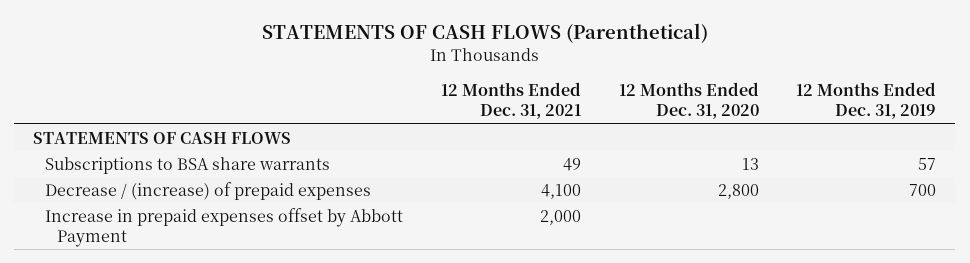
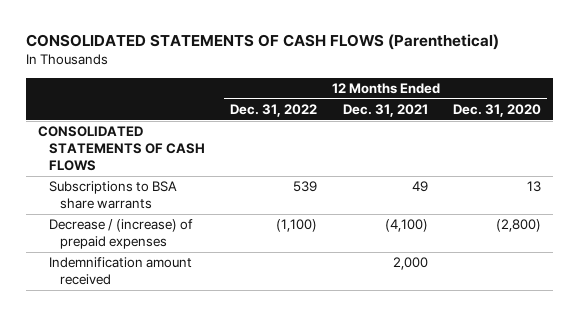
[261,23,708,44] STATEMENTS OF CASH FLOWS (Parenthetical) -> [25,34,499,51] CONSOLIDATED STATEMENTS OF CASH FLOWS (Parenthetical)
[796,82,937,120] 12 Months Ended Dec. 31, 2019 -> none
none -> [230,104,318,118] Dec. 31, 2022
[33,132,292,145] STATEMENTS OF CASH FLOWS -> [38,126,206,172] CONSOLIDATED STATEMENTS OF CASH FLOWS
[44,208,403,248] Increase in prepaid expenses offset by Abbott Payment -> none
[540,184,581,200] 4,100 -> [384,219,428,233] (4,100)
[717,184,759,200] 2,800 -> [495,219,541,233] (2,800)
none -> [49,257,193,286] Indemnification amount received

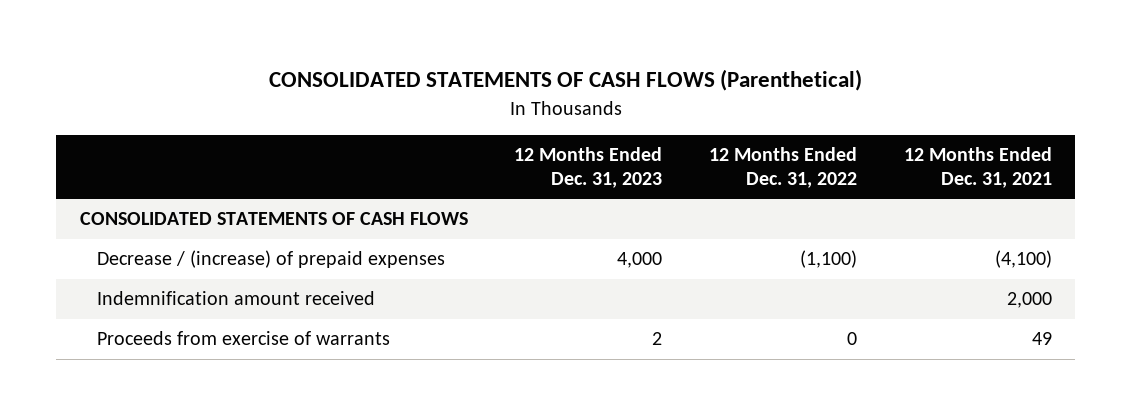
[452,104,541,118] Dec. 31, 2020 -> none
none -> [514,147,663,188] 12 Months Ended Dec. 31, 2023
[49,181,178,210] Subscriptions to BSA share warrants -> none
none -> [97,331,391,346] Proceeds from exercise of warrants

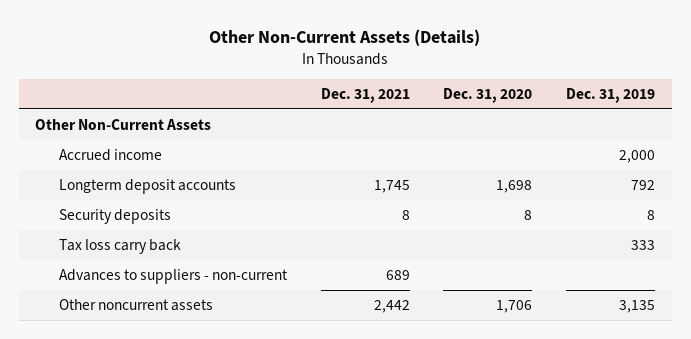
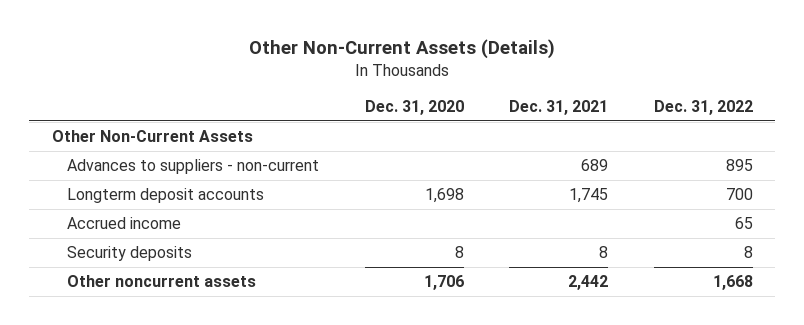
[566,88,656,104] Dec. 31, 2019 -> none
none -> [653,100,753,116] Dec. 31, 2022
[58,269,288,285] Advances to suppliers - non-current -> [67,159,320,175] Advances to suppliers - non-current
[58,149,162,162] Accrued income -> [67,217,182,230] Accrued income
[58,239,181,255] Tax loss carry back -> none

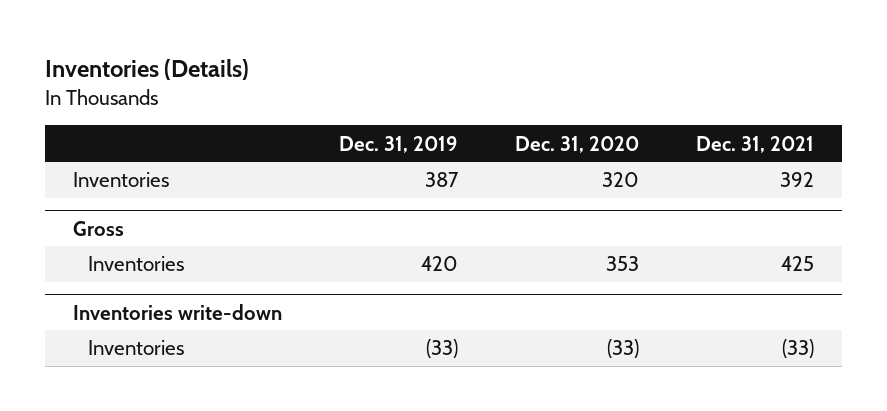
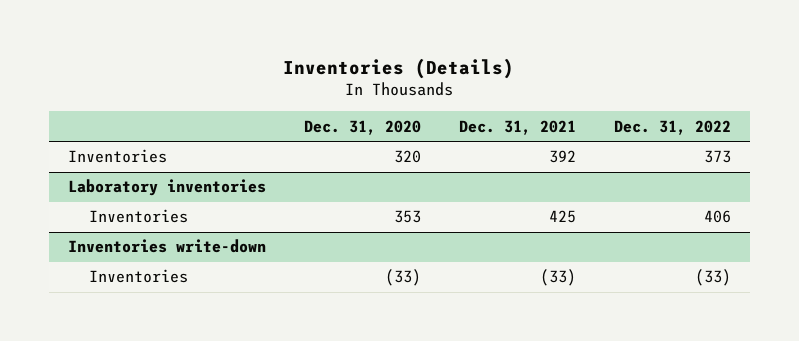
[338,135,458,153] Dec. 31, 2019 -> none
none -> [614,119,732,135] Dec. 31, 2022
[73,220,125,236] Gross -> [67,179,266,197] Laboratory inventories

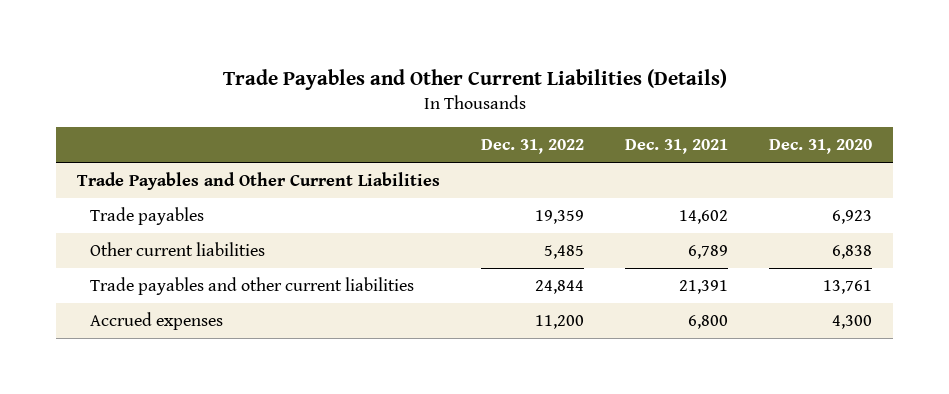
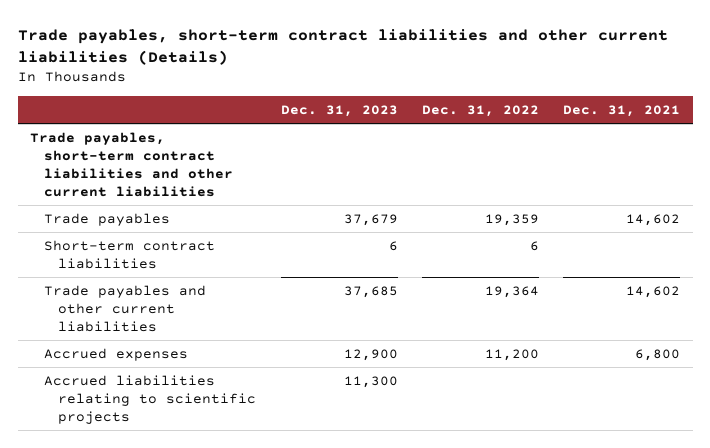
[222,68,727,90] Trade Payables and Other Current Liabilities (Details) -> [17,28,668,66] Trade payables, short-term contract liabilities and other current liabilities (Details)
[769,139,873,155] Dec. 31, 2020 -> none
none -> [280,104,398,117] Dec. 31, 2023
[76,172,440,191] Trade Payables and Other Current Liabilities -> [29,131,234,197] Trade payables, short-term contract liabilities and other current liabilities
[90,242,266,257] Other current liabilities -> none
none -> [44,239,216,269] Short-term contract liabilities
[535,280,585,295] 24,844 -> [485,285,540,298] 19,364
[679,280,729,295] 21,391 -> [626,285,681,298] 14,602
none -> [44,374,257,424] Accrued liabilities relating to scientific projects

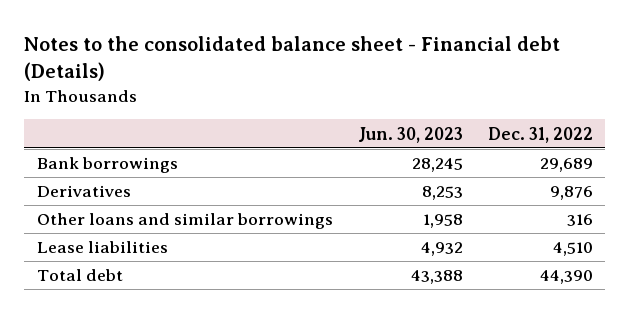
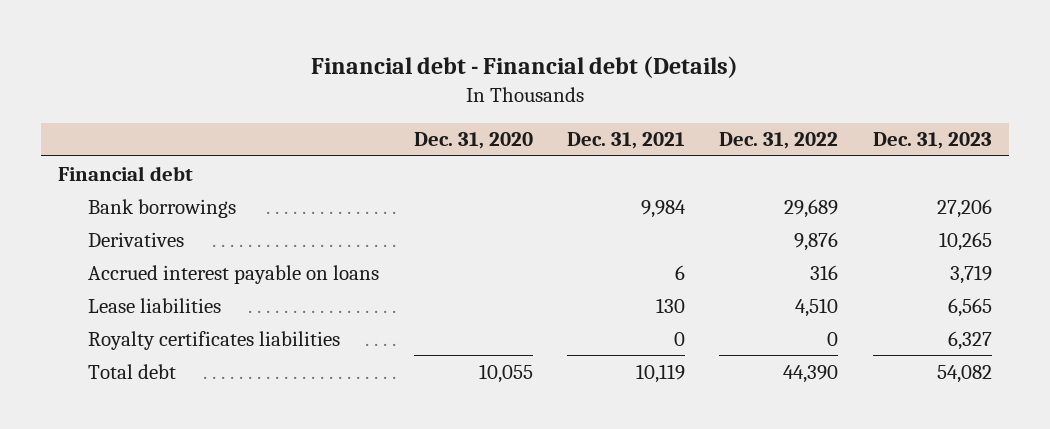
[24,36,561,82] Notes to the consolidated balance sheet - Financial debt (Details) -> [310,55,738,78] Financial debt - Financial debt (Details)
[357,126,463,143] Jun. 30, 2023 -> none
none -> [413,132,533,150] Dec. 31, 2020
none -> [566,132,685,150] Dec. 31, 2021
none -> [872,132,992,150] Dec. 31, 2023
none -> [58,165,194,181] Financial debt
[36,213,333,230] Other loans and similar borrowings -> [88,264,380,284] Accrued interest payable on loans
none -> [88,330,341,350] Royalty certificates liabilities

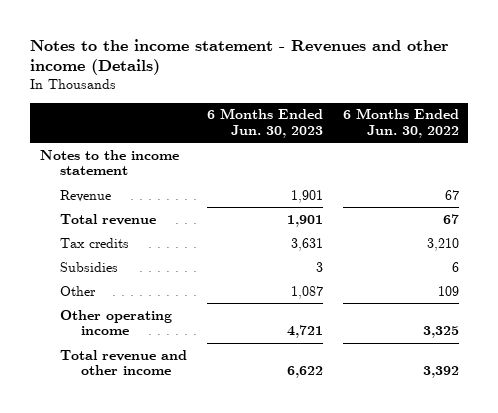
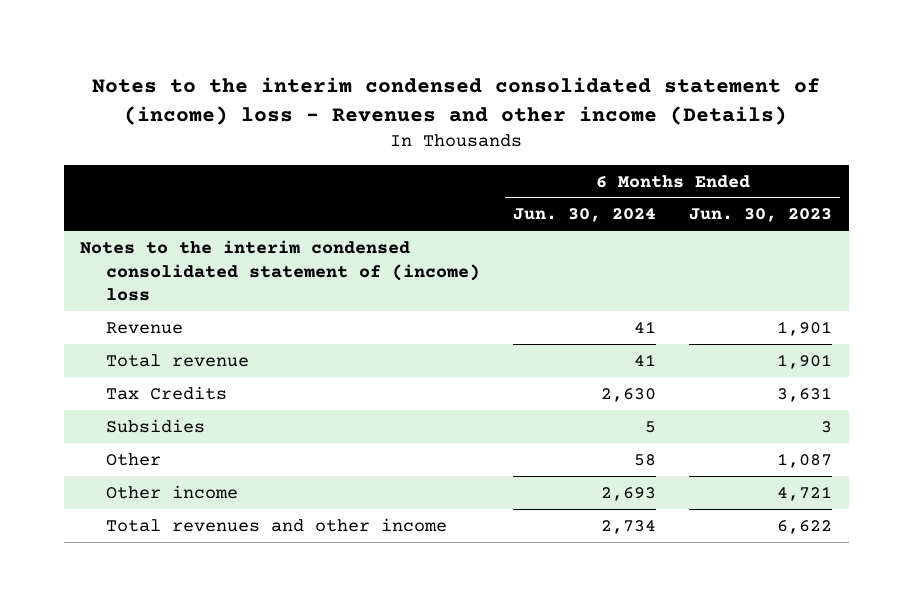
[29,38,449,76] Notes to the income statement - Revenues and other income (Details) -> [92,77,821,126] Notes to the interim condensed consolidated statement of (income) loss - Revenues and other income (Details)
[342,108,459,139] 6 Months Ended Jun. 30, 2022 -> none
none -> [513,208,657,223] Jun. 30, 2024
[39,149,179,176] Notes to the income statement -> [80,239,481,302] Notes to the interim condensed consolidated statement of (income) loss
[60,237,130,248] Tax credits -> [106,385,228,400] Tax Credits
[60,309,173,336] Other operating income -> [106,484,239,499] Other income
[60,349,188,376] Total revenue and other income -> [106,517,448,532] Total revenues and other income

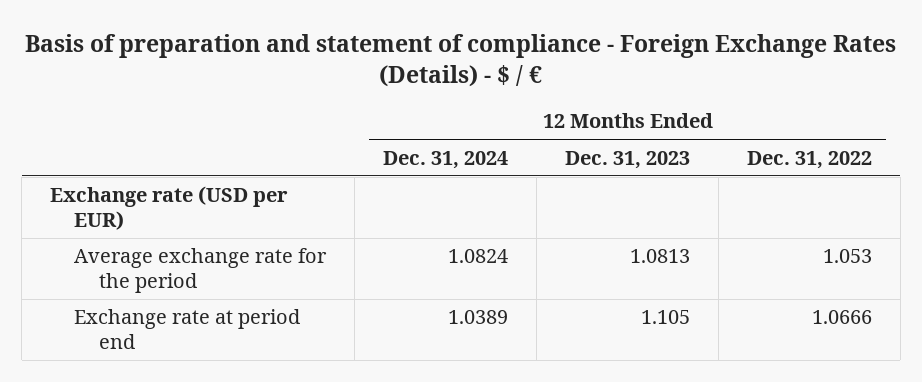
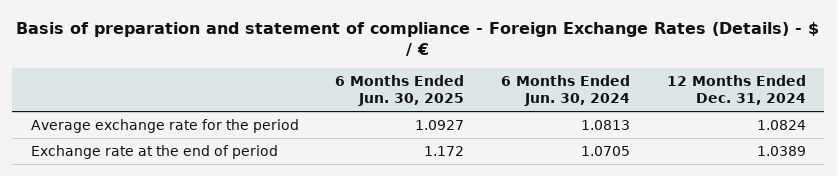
[565,150,691,169] Dec. 31, 2023 -> none
[746,150,872,169] Dec. 31, 2022 -> none
none -> [335,75,465,107] 6 Months Ended Jun. 30, 2025
none -> [501,75,631,107] 6 Months Ended Jun. 30, 2024
[50,186,289,230] Exchange rate (USD per EUR) -> none
[74,309,301,349] Exchange rate at period end -> [30,145,278,160] Exchange rate at the end of period

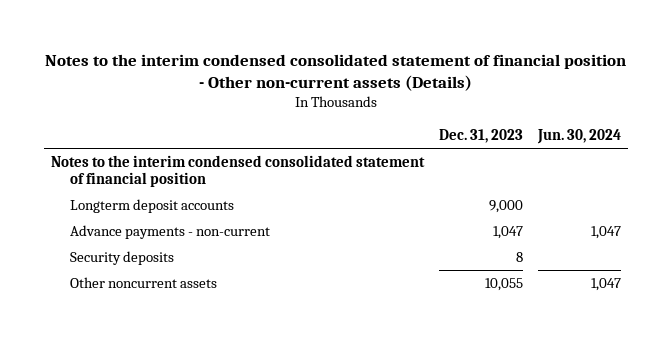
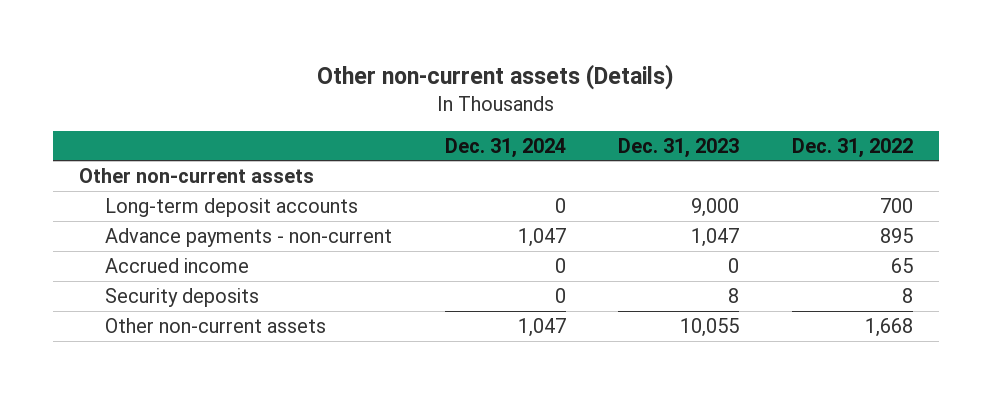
[44,53,626,92] Notes to the interim condensed consolidated statement of financial position - Other non-current assets (Details) -> [316,63,674,90] Other non-current assets (Details)
[536,128,621,144] Jun. 30, 2024 -> none
none -> [444,137,566,158] Dec. 31, 2024
none -> [791,137,913,158] Dec. 31, 2022
[51,155,426,187] Notes to the interim condensed consolidated statement of financial position -> none
none -> [79,167,315,183] Other non-current assets
[69,199,234,214] Longterm deposit accounts -> [105,197,359,217] Long-term deposit accounts
none -> [105,257,250,273] Accrued income
[69,277,217,289] Other noncurrent assets -> [105,317,327,333] Other non-current assets

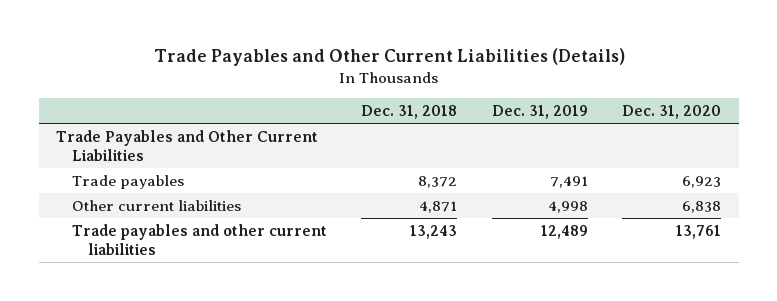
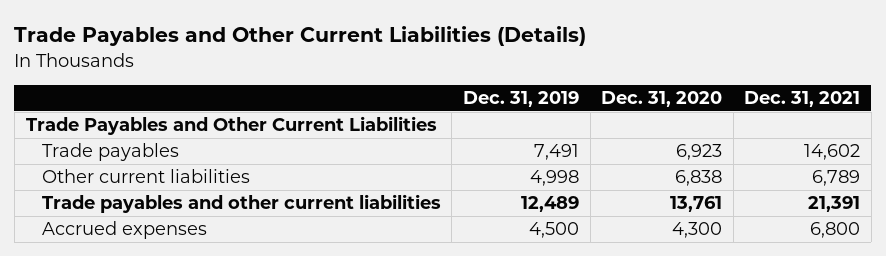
[361,104,458,119] Dec. 31, 2018 -> none
none -> [744,91,861,108] Dec. 31, 2021
none -> [41,221,207,240] Accrued expenses

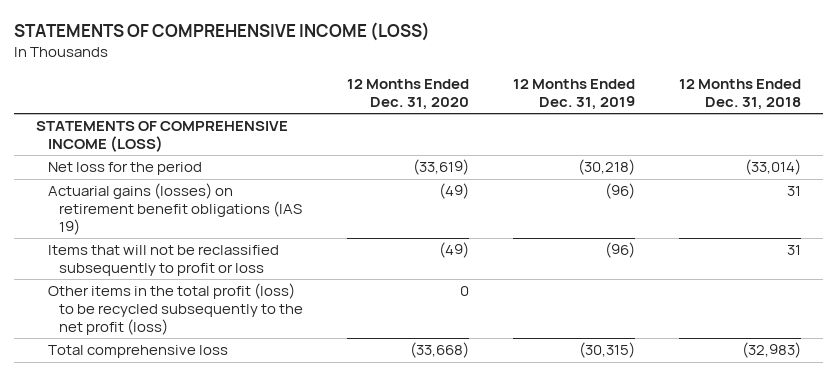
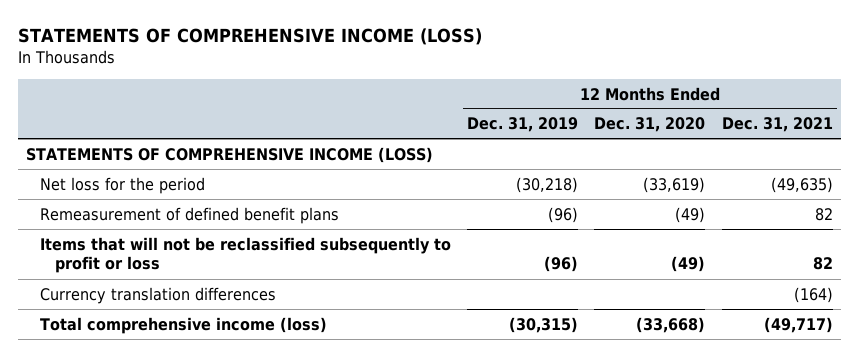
[678,79,801,111] 12 Months Ended Dec. 31, 2018 -> none
none -> [721,117,833,133] Dec. 31, 2021
[47,183,303,235] Actuarial gains (losses) on retirement benefit obligations (IAS 19) -> [40,206,340,224] Remeasurement of defined benefit plans
[47,283,304,335] Other items in the total profit (loss) to be recycled subsequently to the net profit (loss) -> none
none -> [40,286,277,304] Currency translation differences
[47,345,228,359] Total comprehensive loss -> [40,316,328,334] Total comprehensive income (loss)

